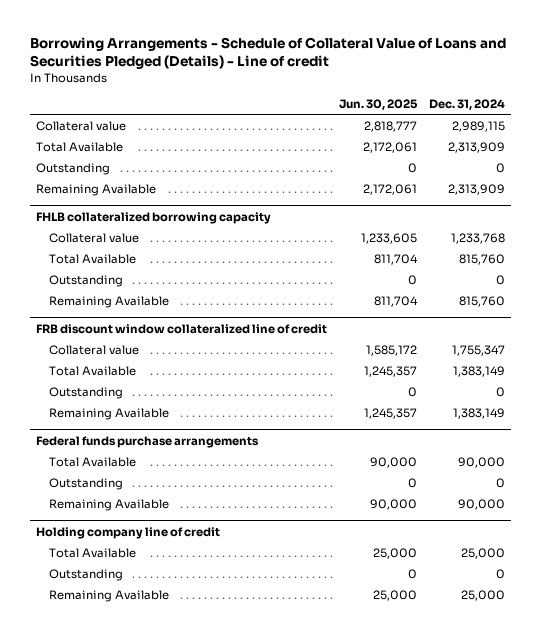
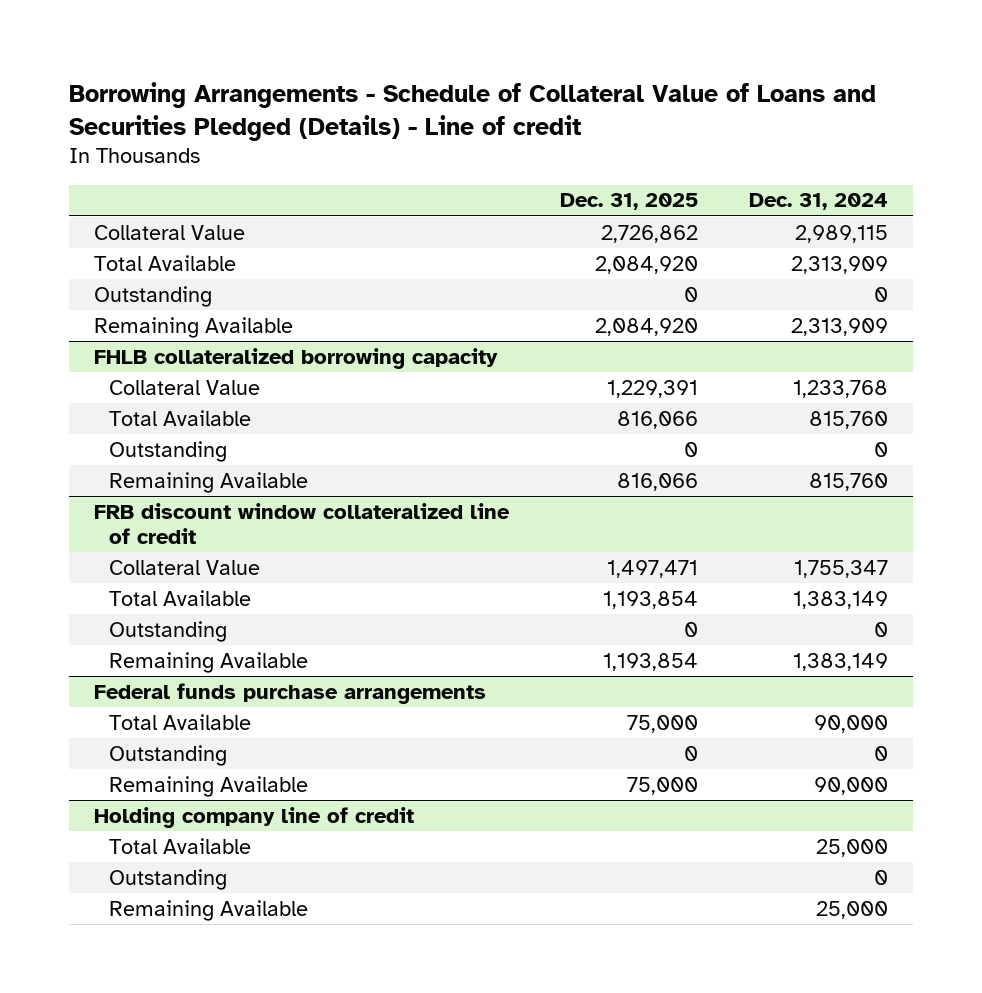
[339,99,419,111] Jun. 30, 2025 -> none
none -> [560,193,699,211] Dec. 31, 2025
[36,120,127,131] Collateral value -> [94,224,246,240] Collateral Value
[48,232,139,243] Collateral value -> [109,379,261,395] Collateral Value
[48,344,139,355] Collateral value -> [109,559,261,575] Collateral Value

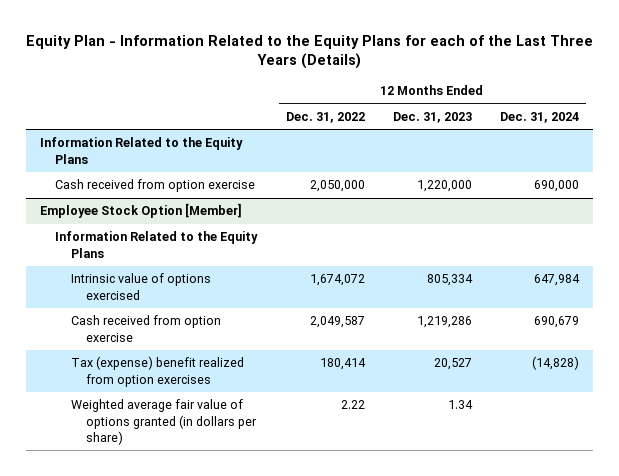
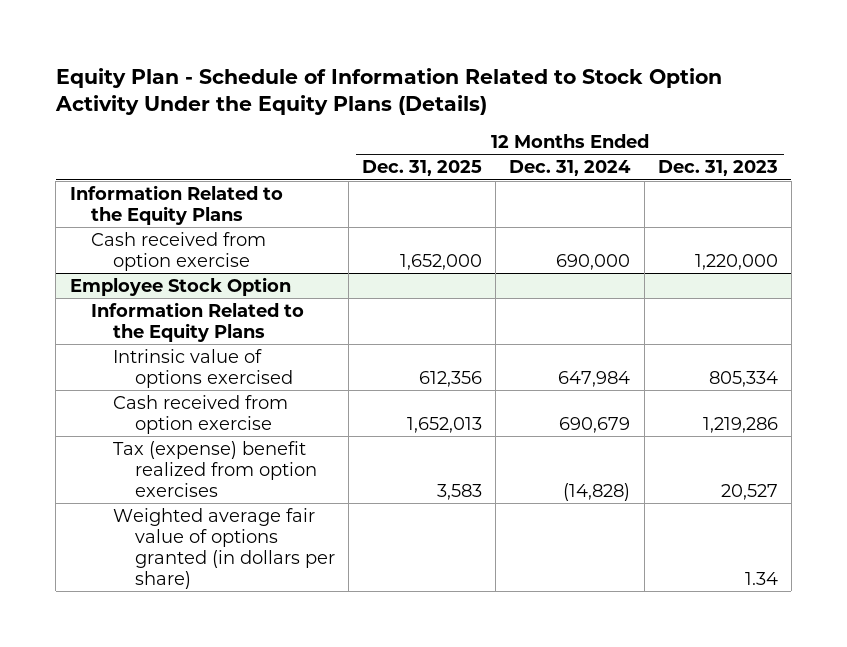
[25,34,593,70] Equity Plan - Information Related to the Equity Plans for each of the Last Three Years (Details) -> [54,67,722,116] Equity Plan - Schedule of Information Related to Stock Option Activity Under the Equity Plans (Details)
[285,111,365,123] Dec. 31, 2022 -> none
none -> [362,160,483,177] Dec. 31, 2025
[40,203,243,219] Employee Stock Option [Member] -> [69,276,291,296] Employee Stock Option

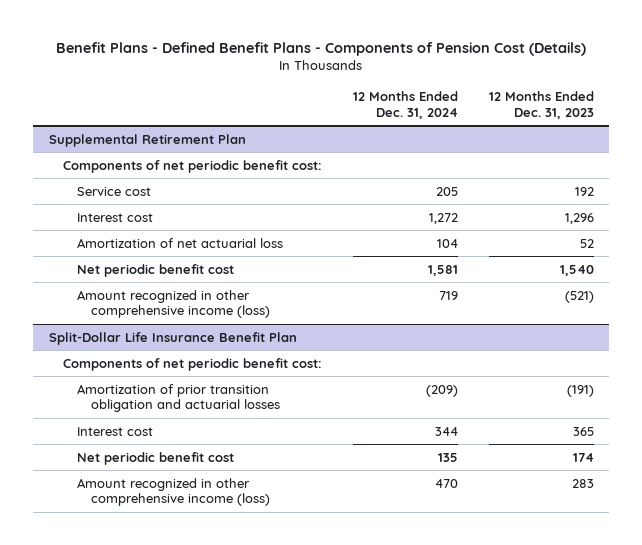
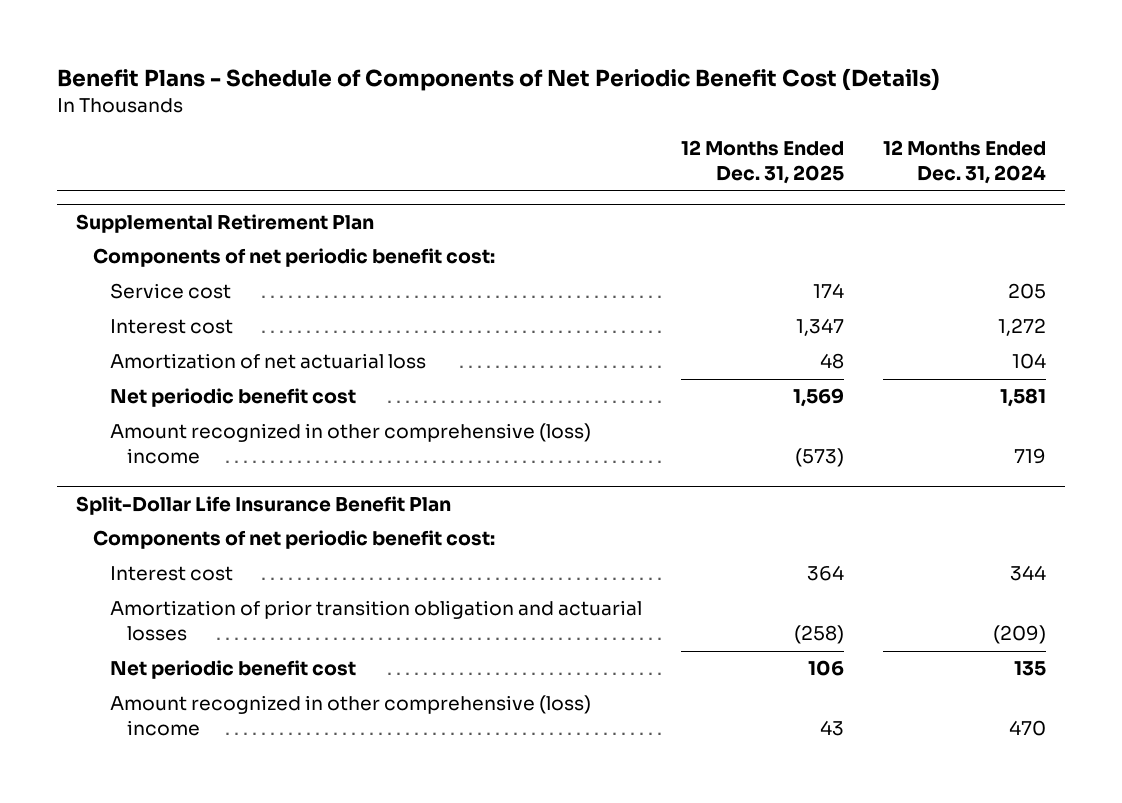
[56,42,587,57] Benefit Plans - Defined Benefit Plans - Components of Pension Cost (Details) -> [56,68,940,92] Benefit Plans - Schedule of Components of Net Periodic Benefit Cost (Details)
[488,90,594,119] 12 Months Ended Dec. 31, 2023 -> none
none -> [681,140,845,184] 12 Months Ended Dec. 31, 2025
[76,289,270,319] Amount recognized in other comprehensive income (loss) -> [110,423,592,464] Amount recognized in other comprehensive (loss) income
[76,383,280,413] Amortization of prior transition obligation and actuarial losses -> [110,600,643,641] Amortization of prior transition obligation and actuarial losses
[76,477,270,507] Amount recognized in other comprehensive income (loss) -> [110,695,592,736] Amount recognized in other comprehensive (loss) income

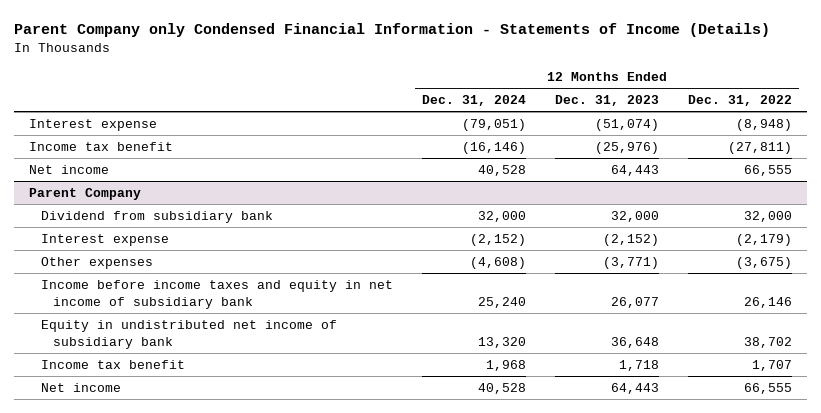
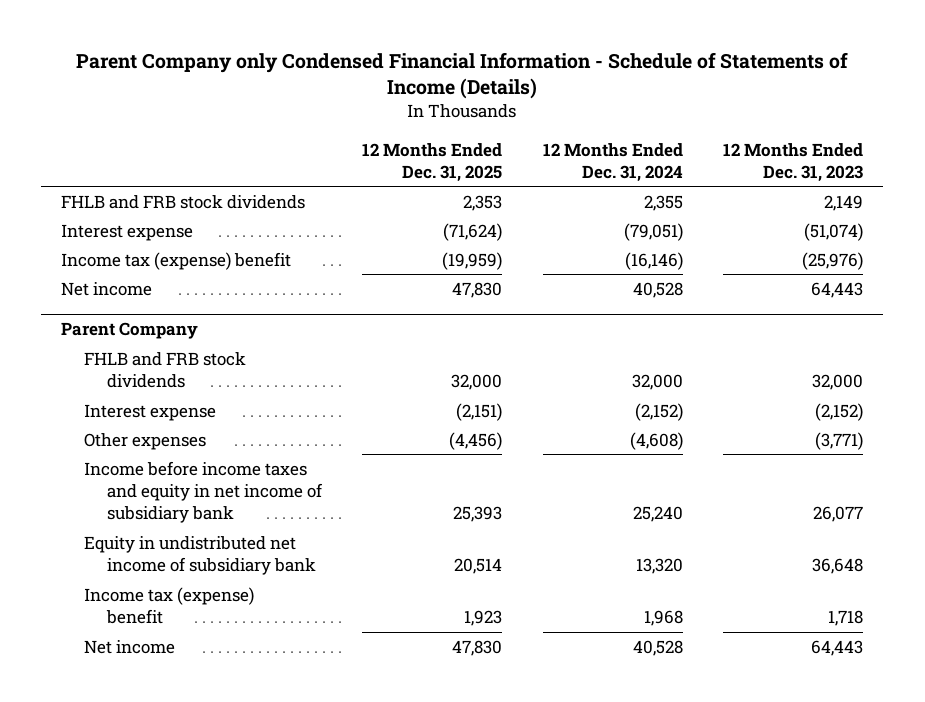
[14,23,771,38] Parent Company only Condensed Financial Information - Statements of Income (Details) -> [76,51,849,100] Parent Company only Condensed Financial Information - Schedule of Statements of Income (Details)
[688,94,793,106] Dec. 31, 2022 -> none
none -> [362,142,503,182] 12 Months Ended Dec. 31, 2025
none -> [61,194,306,209] FHLB and FRB stock dividends
[28,141,173,151] Income tax benefit -> [61,251,292,270] Income tax (expense) benefit
[40,210,273,223] Dividend from subsidiary bank -> [84,351,247,389] FHLB and FRB stock dividends
[40,359,185,369] Income tax benefit -> [84,586,255,625] Income tax (expense) benefit

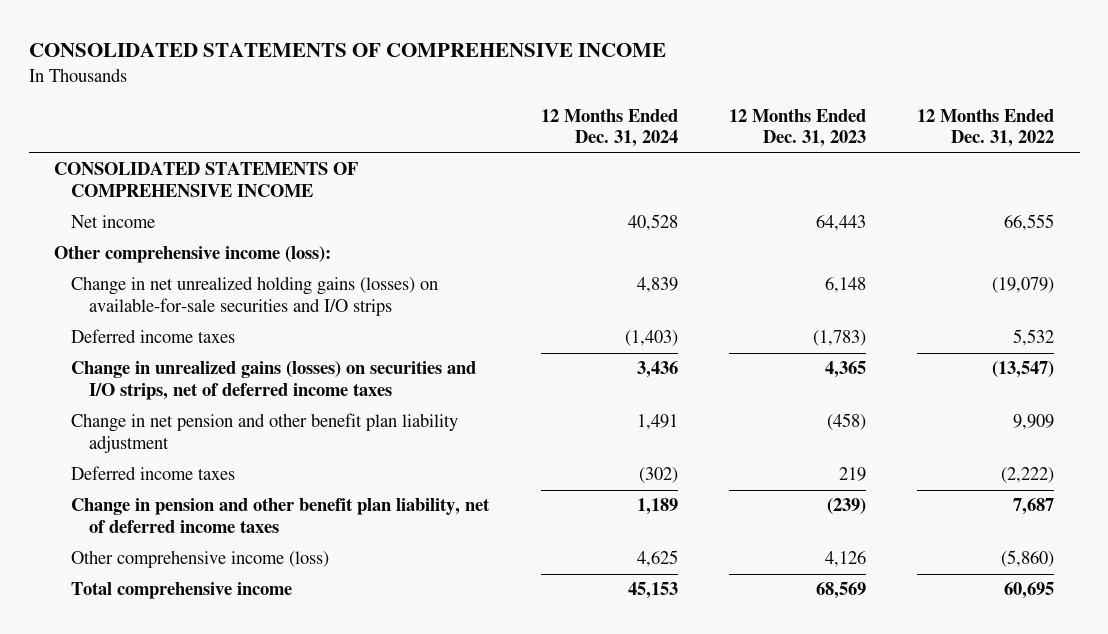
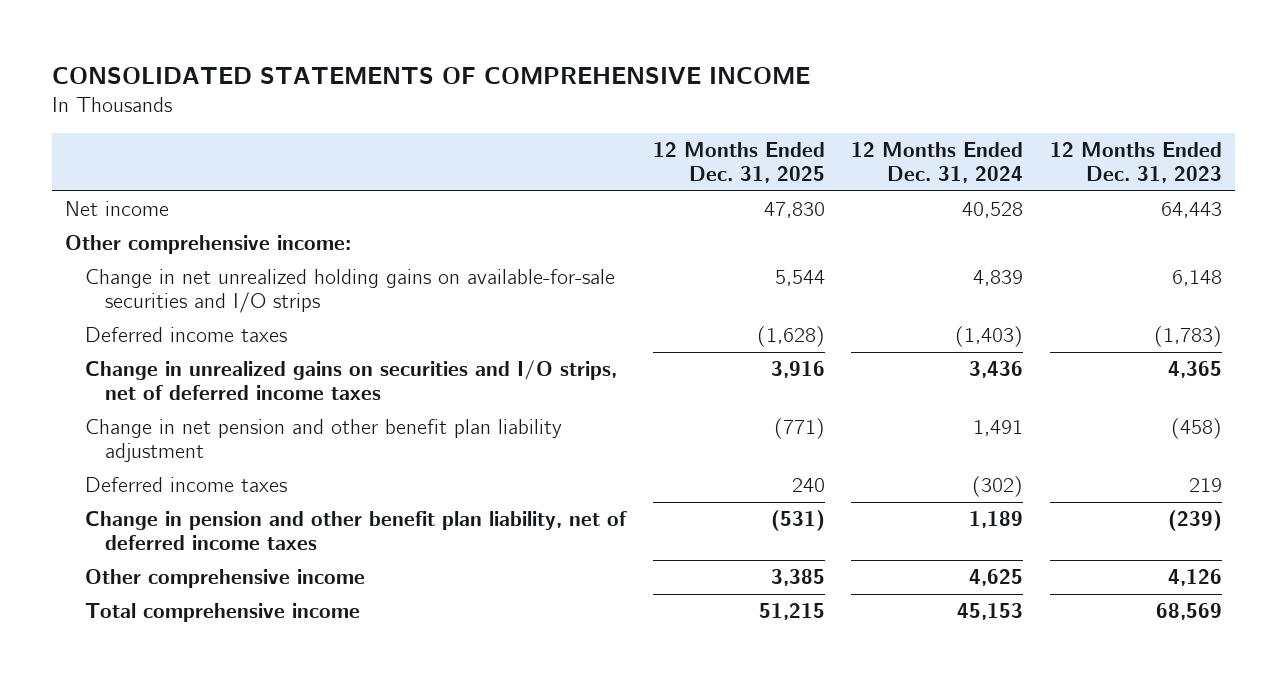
[917,108,1055,148] 12 Months Ended Dec. 31, 2022 -> none
none -> [652,141,825,183] 12 Months Ended Dec. 31, 2025
[54,162,359,198] CONSOLIDATED STATEMENTS OF COMPREHENSIVE INCOME -> none
[54,246,332,264] Other comprehensive income (loss): -> [65,235,352,255] Other comprehensive income:
[71,276,439,317] Change in net unrealized holding gains (losses) on available-for-sale securities and I/O strips -> [85,269,616,314] Change in net unrealized holding gains on available-for-sale securities and I/O strips
[71,361,477,401] Change in unrealized gains (losses) on securities and I/O strips, net of deferred income taxes -> [85,360,618,401] Change in unrealized gains on securities and I/O strips, net of deferred income taxes
[71,550,330,569] Other comprehensive income (loss) -> [85,569,366,589] Other comprehensive income

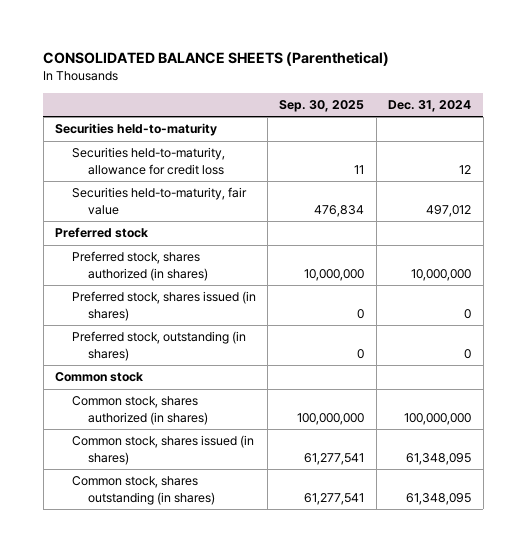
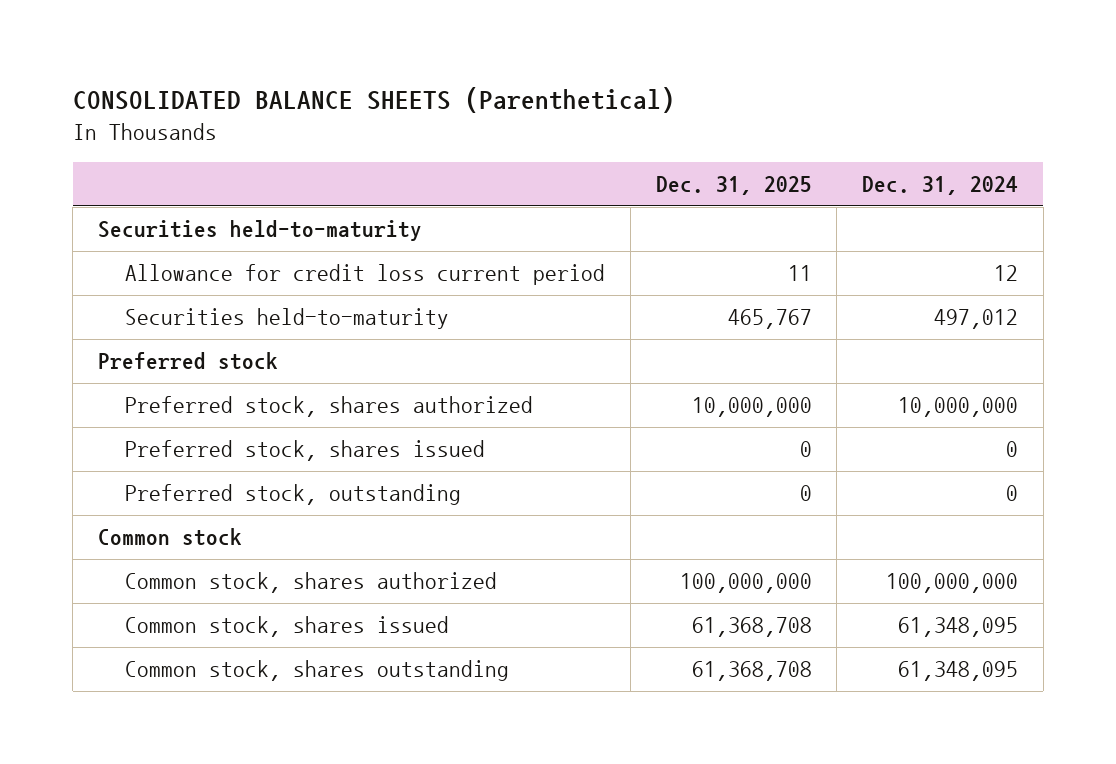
[279,100,365,113] Sep. 30, 2025 -> none
none -> [655,176,812,196] Dec. 31, 2025
[71,147,225,175] Securities held-to-maturity, allowance for credit loss -> [125,264,606,286] Allowance for credit loss current period
[71,187,247,215] Securities held-to-maturity, fair value -> [125,308,450,330] Securities held-to-maturity
[71,251,208,281] Preferred stock, shares authorized (in shares) -> [125,396,534,418] Preferred stock, shares authorized
[71,291,256,321] Preferred stock, shares issued (in shares) -> [125,440,486,462] Preferred stock, shares issued
[71,331,246,361] Preferred stock, outstanding (in shares) -> [125,484,462,506] Preferred stock, outstanding
[71,396,208,425] Common stock, shares authorized (in shares) -> [125,572,498,594] Common stock, shares authorized
[71,435,254,465] Common stock, shares issued (in shares) -> [125,616,450,638] Common stock, shares issued
[71,476,215,505] Common stock, shares outstanding (in shares) -> [125,660,510,682] Common stock, shares outstanding

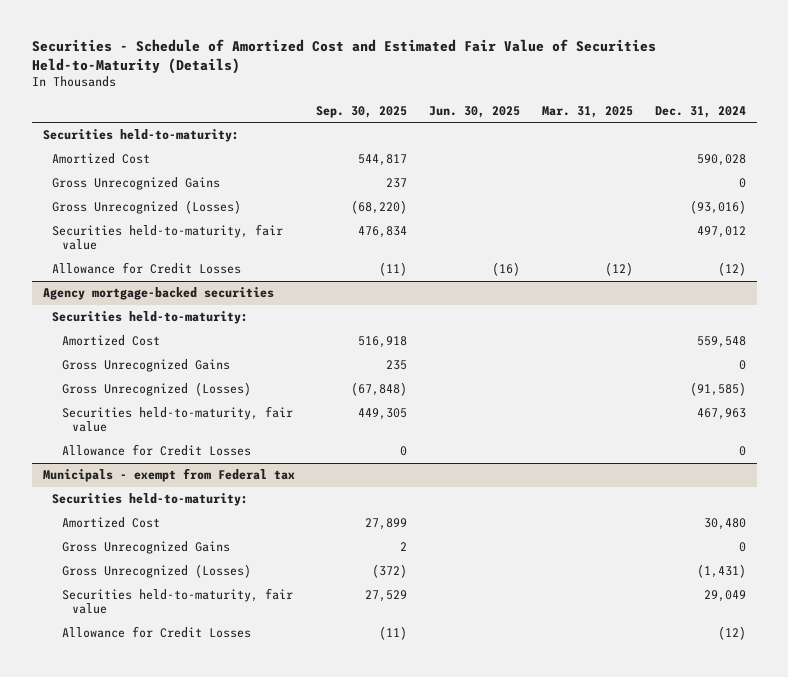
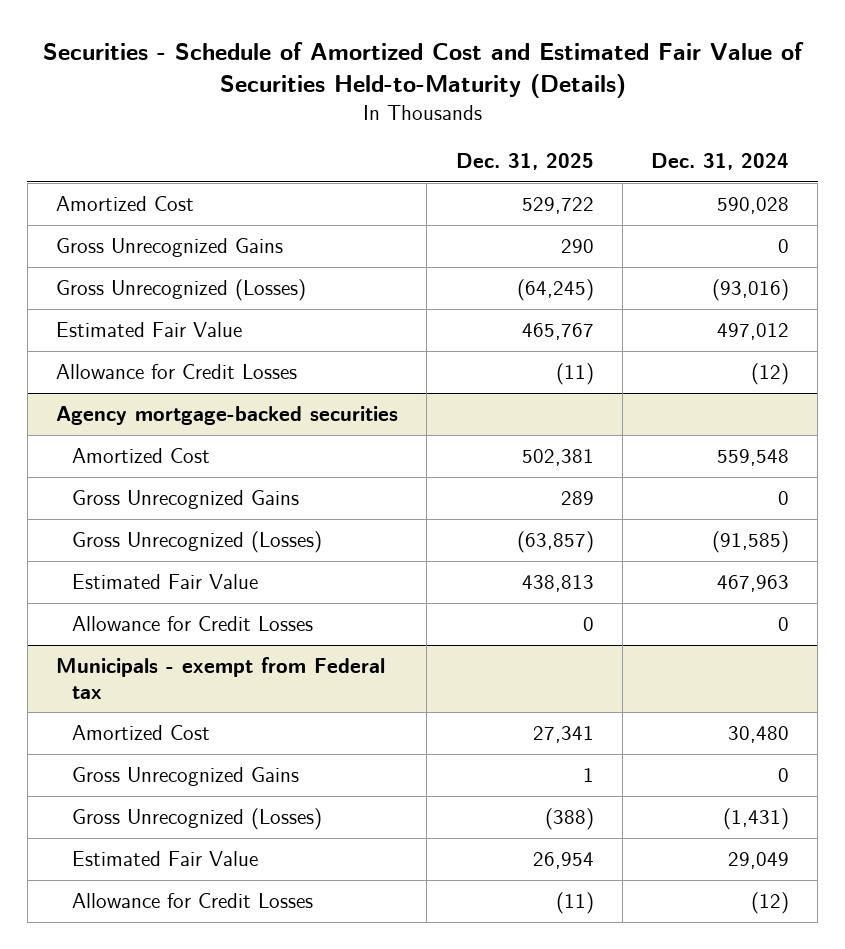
[316,105,408,118] Sep. 30, 2025 -> none
[429,105,521,118] Jun. 30, 2025 -> none
[542,105,634,118] Mar. 31, 2025 -> none
none -> [455,153,594,171] Dec. 31, 2025
[42,129,239,143] Securities held-to-maturity: -> none
[52,224,284,251] Securities held-to-maturity, fair value -> [56,322,243,338] Estimated Fair Value
[52,311,249,325] Securities held-to-maturity: -> none
[61,406,293,433] Securities held-to-maturity, fair value -> [71,574,258,590] Estimated Fair Value
[52,493,249,507] Securities held-to-maturity: -> none
[61,588,293,615] Securities held-to-maturity, fair value -> [71,851,258,867] Estimated Fair Value

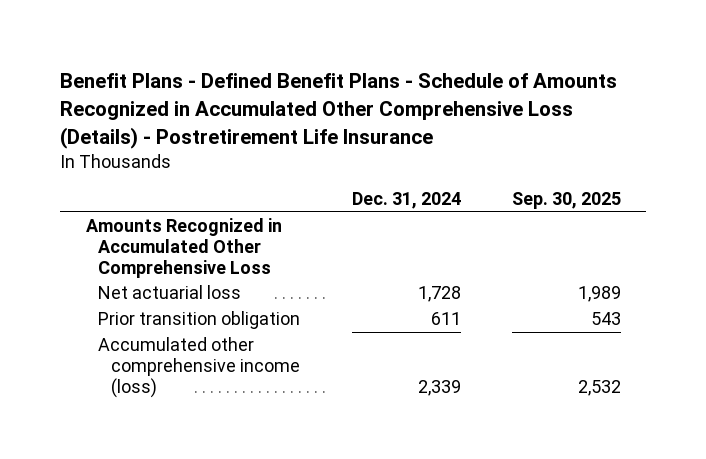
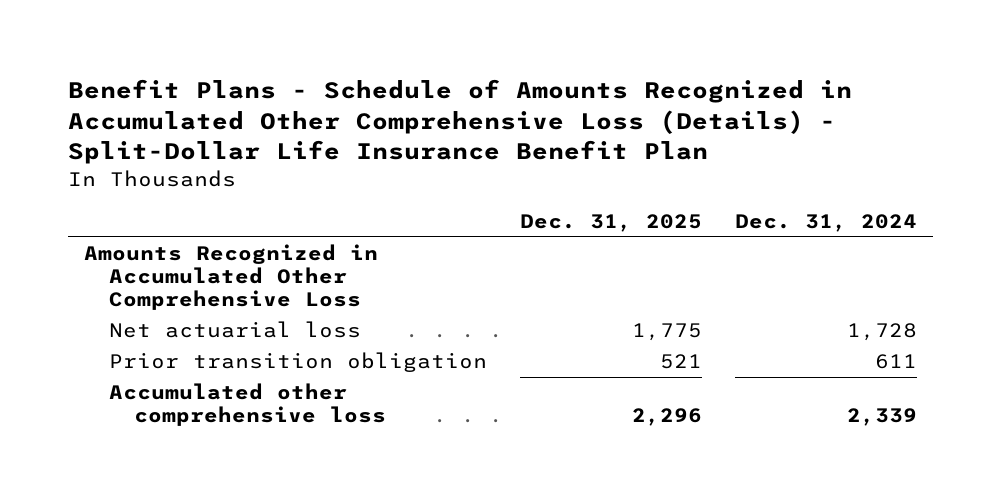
[59,72,617,149] Benefit Plans - Defined Benefit Plans - Schedule of Amounts Recognized in Accumulated Other Comprehensive Loss (Details) - Postretirement Life Insurance -> [67,79,852,165] Benefit Plans - Schedule of Amounts Recognized in Accumulated Other Comprehensive Loss (Details) - Split-Dollar Life Insurance Benefit Plan
[511,192,621,210] Sep. 30, 2025 -> none
none -> [519,214,702,233] Dec. 31, 2025
[98,337,301,398] Accumulated other comprehensive income (loss) -> [108,383,386,427] Accumulated other comprehensive loss

